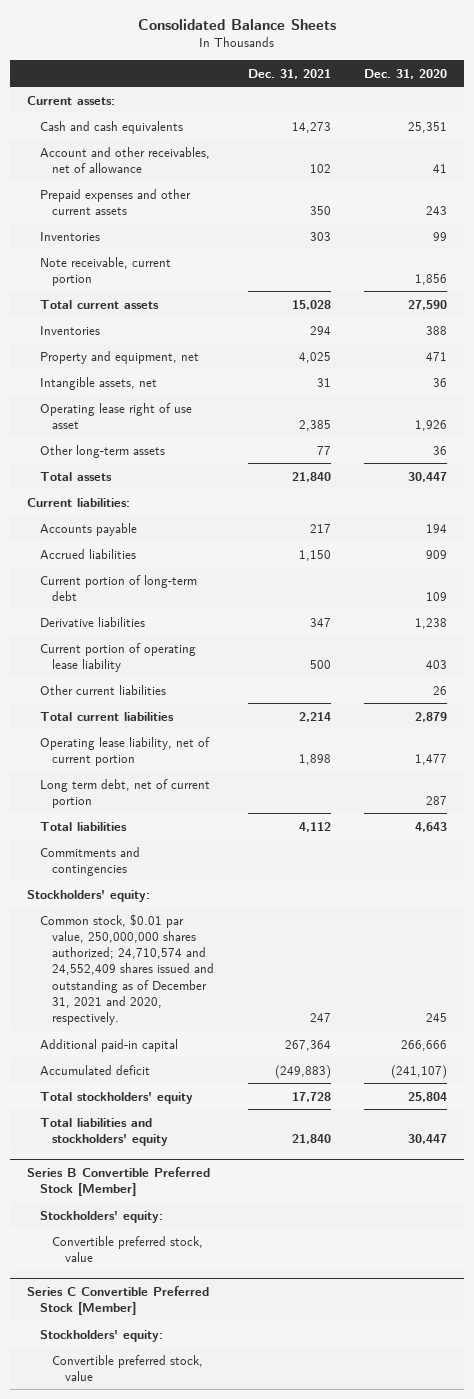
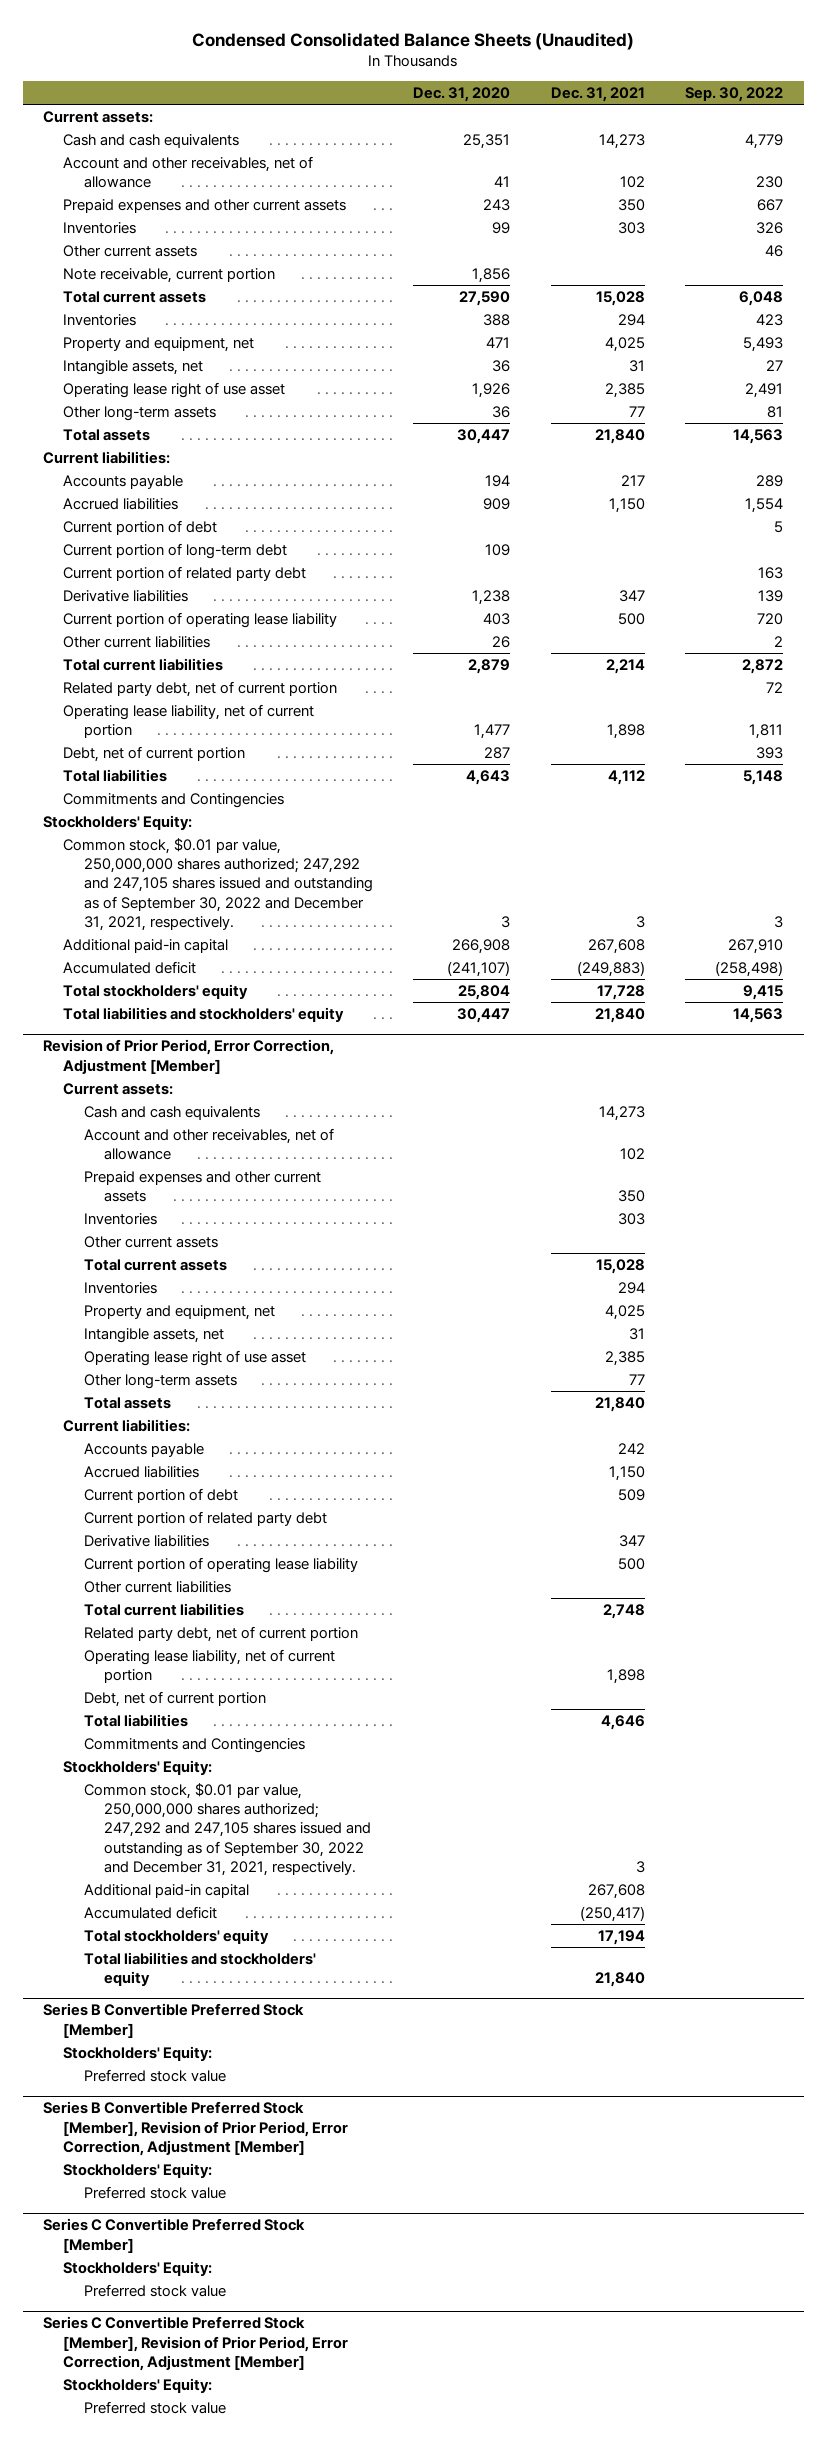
[138,19,337,31] Consolidated Balance Sheets -> [192,32,635,51] Condensed Consolidated Balance Sheets (Unaudited)
none -> [685,87,784,103] Sep. 30, 2022
none -> [63,244,198,257] Other current assets
none -> [63,519,218,535] Current portion of debt
none -> [63,565,307,581] Current portion of related party debt
none -> [63,680,338,697] Related party debt, net of current portion
[39,778,210,808] Long term debt, net of current portion -> [63,745,246,762] Debt, net of current portion
[39,846,140,876] Commitments and contingencies -> [63,792,285,808] Commitments and Contingencies
[27,889,151,902] Stockholders' equity: -> [43,814,193,830] Stockholders' Equity:
[39,913,215,1026] Common stock, $0.01 par value, 250,000,000 shares authorized; 24,710,574 and 24,552,409 shares issued and outstanding as of December 31, 2021 and 2020, respectively. -> [63,837,373,931] Common stock, $0.01 par value, 250,000,000 shares authorized; 247,292 and 247,105 shares issued and outstanding as of September 30, 2022 and December 31, 2021, respectively.
[309,1013,331,1023] 247 -> [635,915,645,928] 3
[426,1013,448,1023] 245 -> [501,915,511,928] 3
[284,1039,331,1051] 267,364 -> [587,938,645,954] 267,608
[401,1039,448,1051] 266,666 -> [452,938,511,954] 266,908
none -> [43,1039,335,1074] Revision of Prior Period, Error Correction, Adjustment [Member]
none -> [63,1082,174,1095] Current assets:
none -> [83,1105,260,1120] Cash and cash equivalents
none -> [83,1127,334,1161] Account and other receivables, net of allowance
none -> [83,1170,321,1203] Prepaid expenses and other current assets
none -> [83,1212,157,1225] Inventories
none -> [83,1235,218,1248] Other current assets
none -> [83,1258,227,1271] Total current assets
none -> [83,1281,157,1294] Inventories
none -> [83,1304,275,1320] Property and equipment, net
none -> [83,1327,224,1343] Intangible assets, net
none -> [83,1349,306,1366] Operating lease right of use asset
none -> [83,1373,237,1389] Other long-term assets
none -> [83,1396,171,1409] Total assets
none -> [63,1418,191,1432] Current liabilities:
none -> [83,1442,204,1457] Accounts payable
none -> [83,1465,199,1478] Accrued liabilities
none -> [83,1487,238,1503] Current portion of debt
none -> [83,1510,327,1526] Current portion of related party debt
none -> [83,1534,209,1547] Derivative liabilities
none -> [83,1556,358,1573] Current portion of operating lease liability
none -> [83,1580,231,1593] Other current liabilities
none -> [83,1602,244,1616] Total current liabilities
none -> [83,1625,358,1642] Related party debt, net of current portion
none -> [83,1648,335,1684] Operating lease liability, net of current portion
none -> [83,1690,266,1707] Debt, net of current portion
none -> [83,1713,188,1727] Total liabilities
none -> [83,1737,305,1753] Commitments and Contingencies
none -> [63,1759,213,1775] Stockholders' Equity:
none -> [83,1782,371,1876] Common stock, $0.01 par value, 250,000,000 shares authorized; 247,292 and 247,105 shares issued and outstanding as of September 30, 2022 and December 31, 2021, respectively.
none -> [83,1883,249,1898] Additional paid-in capital
none -> [83,1905,217,1919] Accumulated deficit
none -> [83,1928,269,1944] Total stockholders' equity
none -> [83,1951,316,1987] Total liabilities and stockholders' equity
[39,1210,163,1223] Stockholders' equity: -> [63,2045,213,2061] Stockholders' Equity:
[52,1235,204,1262] Convertible preferred stock, value -> [83,2068,226,2082] Preferred stock value
none -> [43,2101,349,2156] Series B Convertible Preferred Stock [Member], Revision of Prior Period, Error Correction, Adjustment [Member]
none -> [63,2162,213,2178] Stockholders' Equity:
none -> [83,2185,226,2199] Preferred stock value
[39,1329,163,1342] Stockholders' equity: -> [63,2260,213,2276] Stockholders' Equity:
[52,1354,204,1381] Convertible preferred stock, value -> [83,2283,226,2297] Preferred stock value
none -> [43,2316,349,2371] Series C Convertible Preferred Stock [Member], Revision of Prior Period, Error Correction, Adjustment [Member]
none -> [63,2377,213,2393] Stockholders' Equity:
none -> [83,2400,226,2414] Preferred stock value

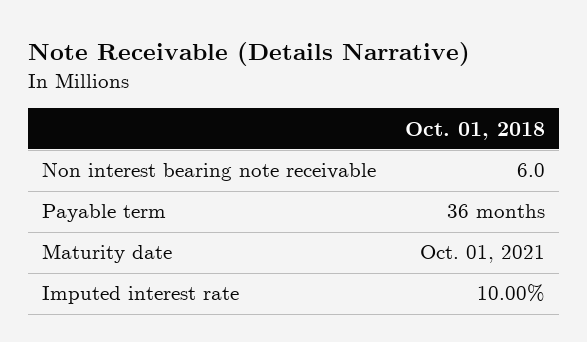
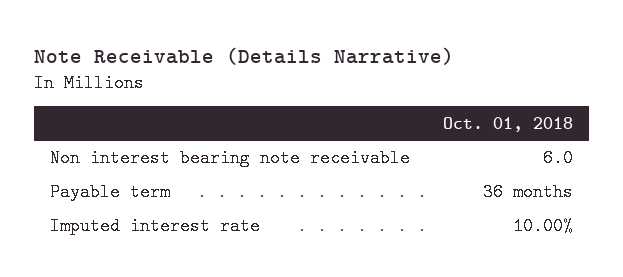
[42,244,173,264] Maturity date -> none

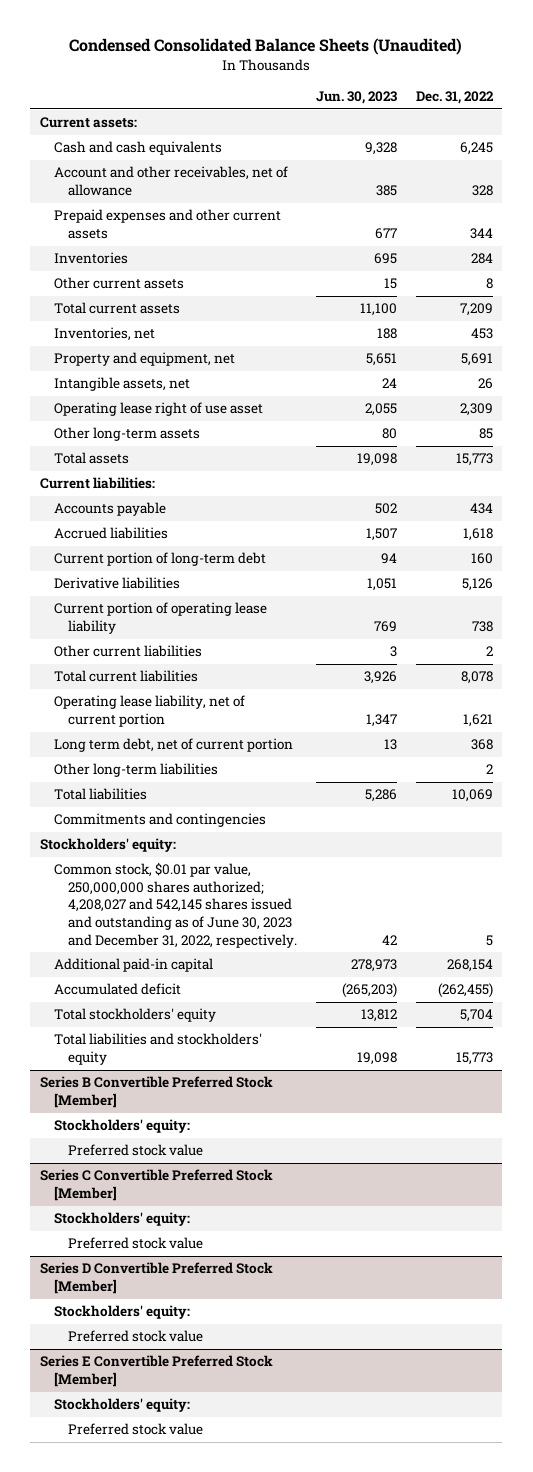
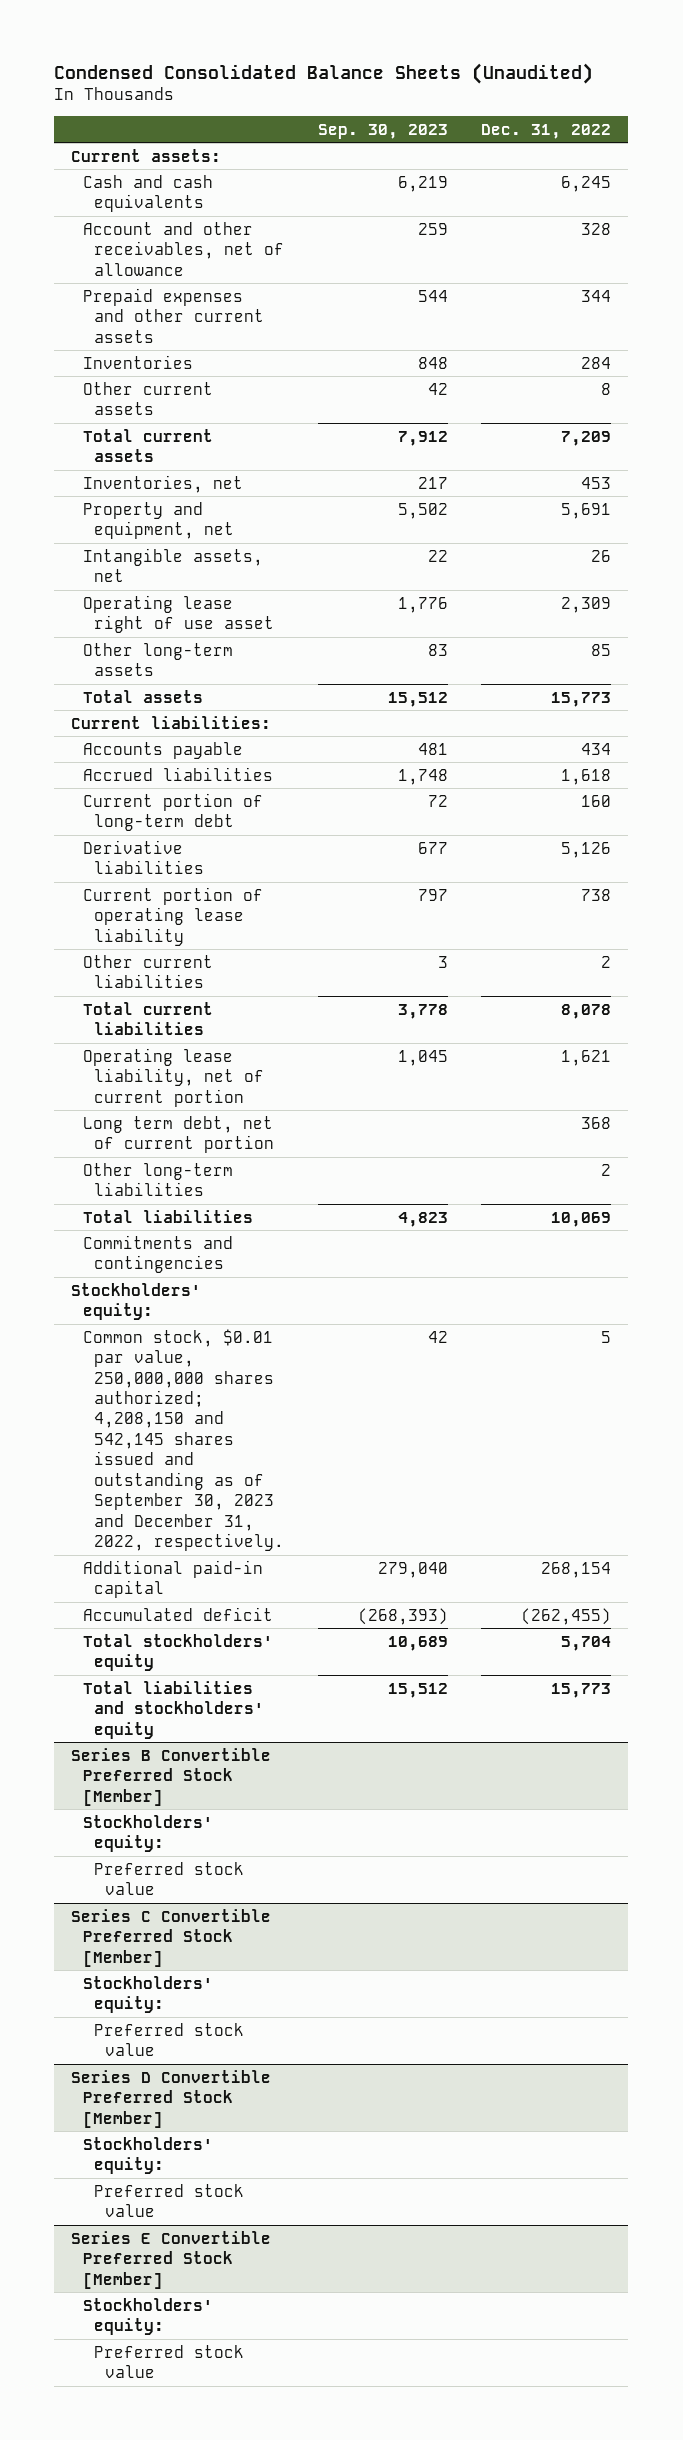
[315,91,397,105] Jun. 30, 2023 -> none
none -> [317,123,448,139] Sep. 30, 2023
[53,862,297,948] Common stock, $0.01 par value, 250,000,000 shares authorized; 4,208,027 and 542,145 shares issued and outstanding as of June 30, 2023 and December 31, 2022, respectively. -> [82,1328,285,1552] Common stock, $0.01 par value, 250,000,000 shares authorized; 4,208,150 and 542,145 shares issued and outstanding as of September 30, 2023 and December 31, 2022, respectively.

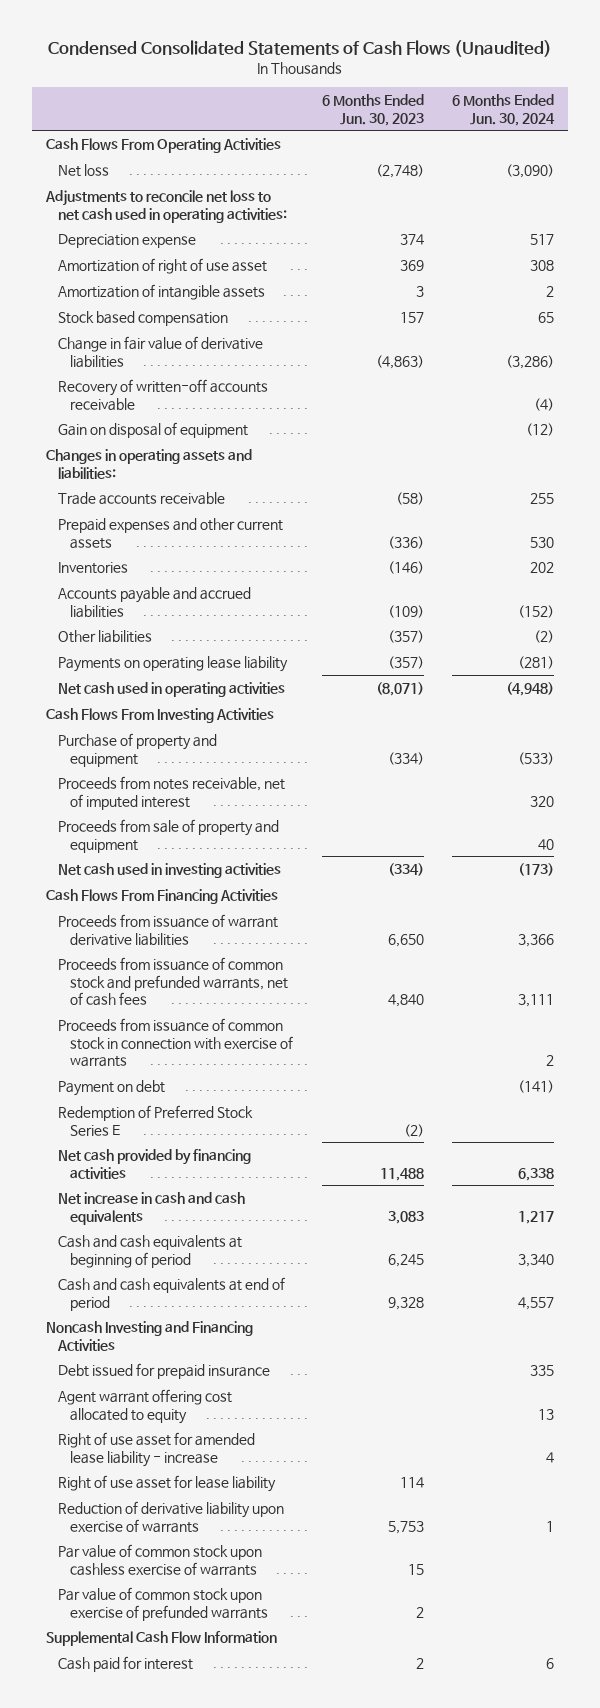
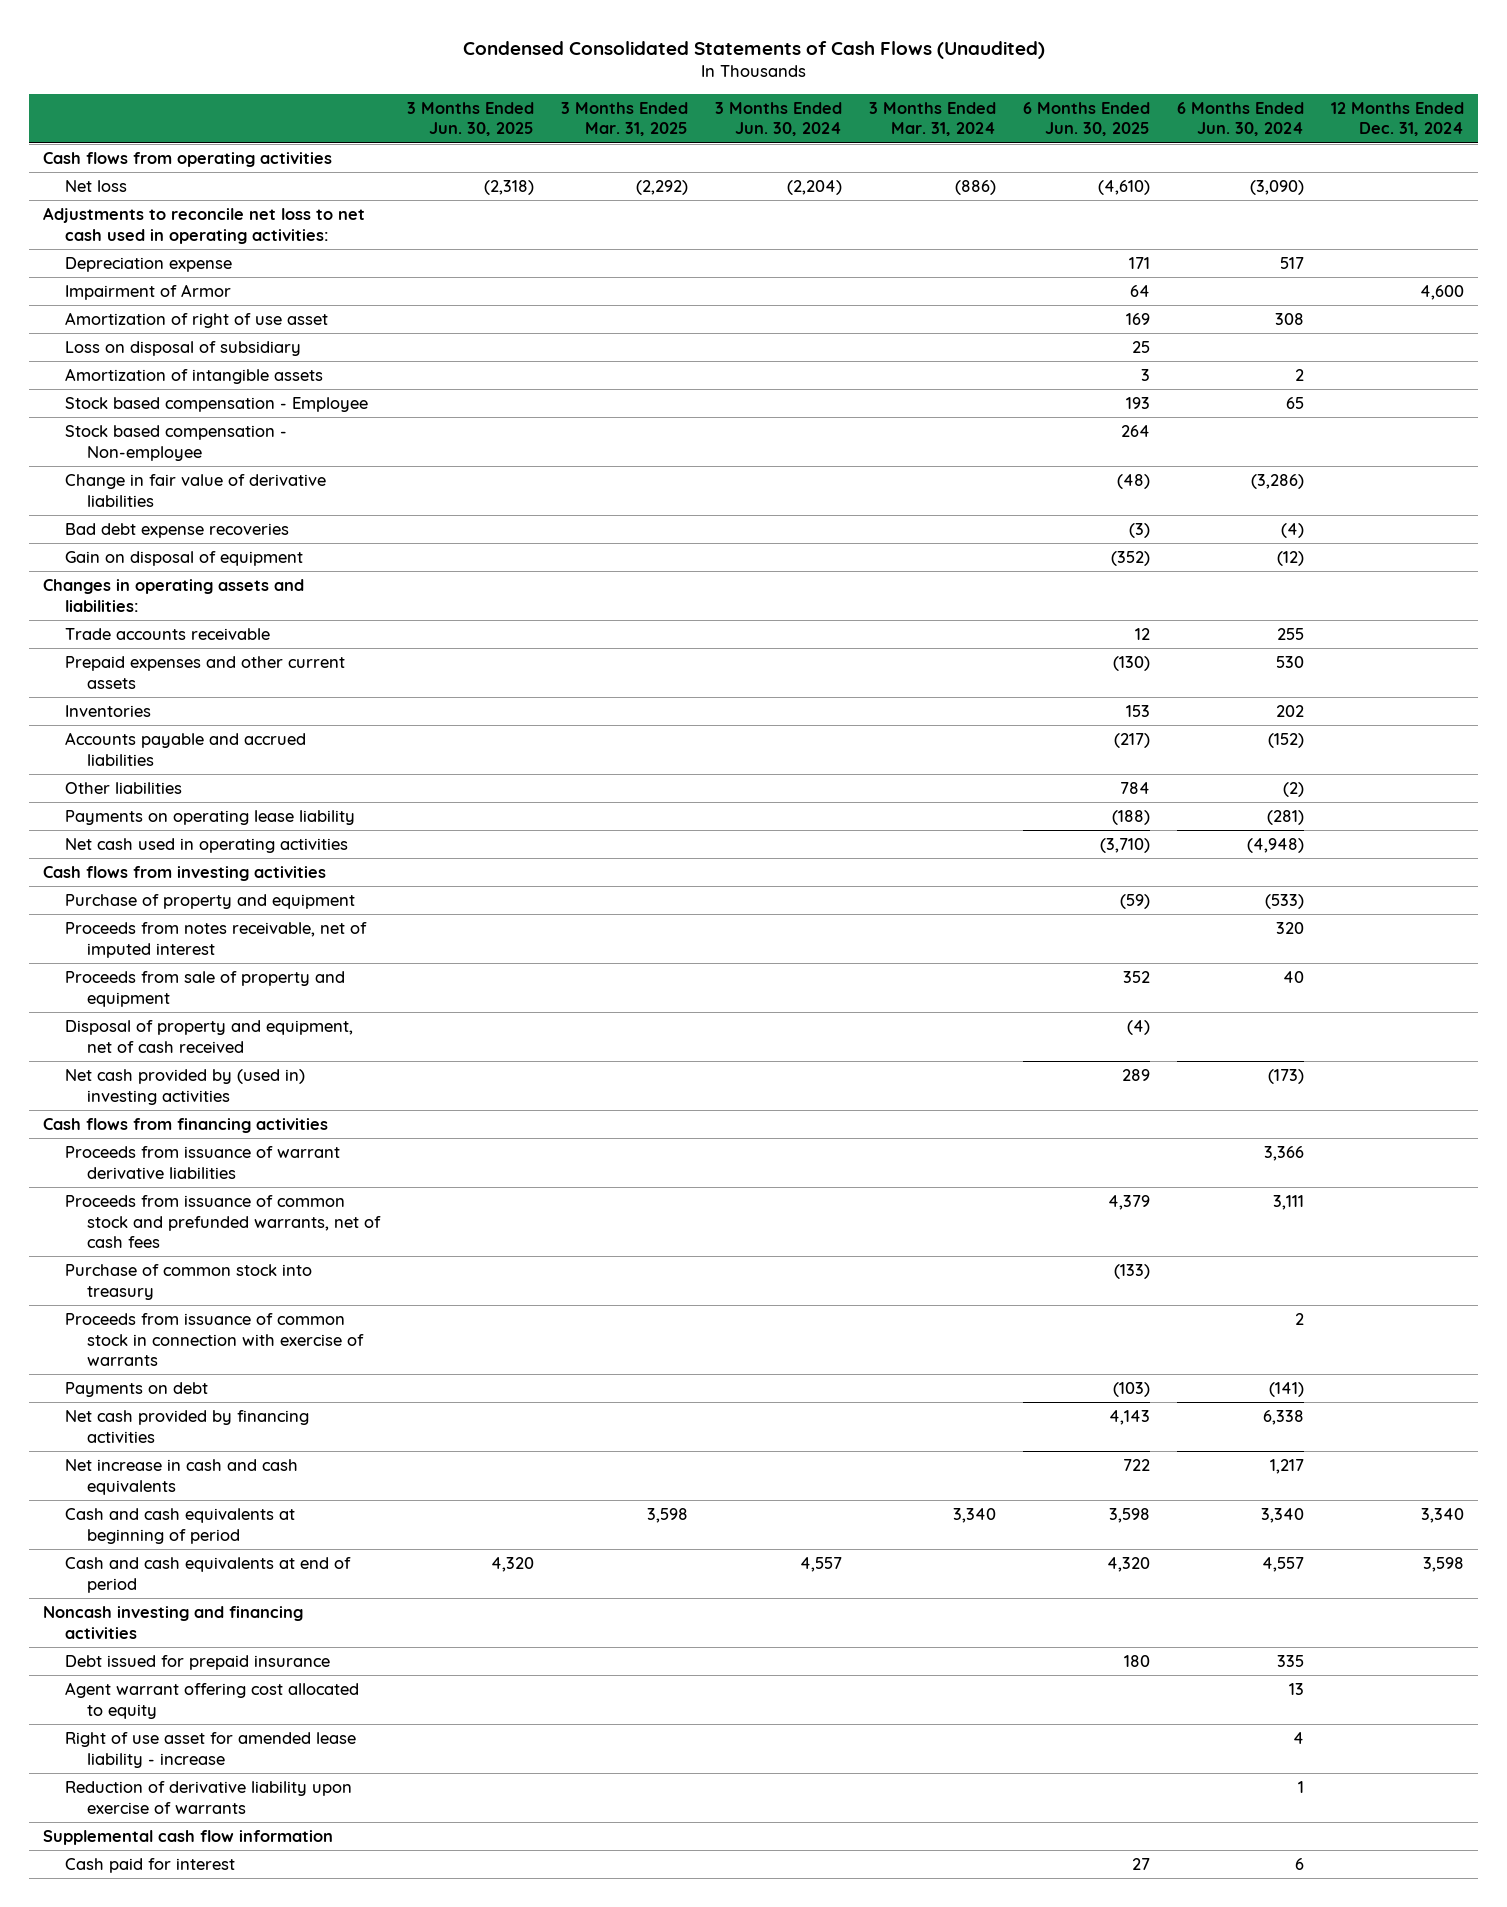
[321,94,424,126] 6 Months Ended Jun. 30, 2023 -> none
none -> [407,101,535,137] 3 Months Ended Jun. 30, 2025
none -> [561,101,689,137] 3 Months Ended Mar. 31, 2025
none -> [715,101,843,137] 3 Months Ended Jun. 30, 2024
none -> [869,101,997,137] 3 Months Ended Mar. 31, 2024
none -> [1023,101,1151,137] 6 Months Ended Jun. 30, 2025
none -> [1331,101,1465,137] 12 Months Ended Dec. 31, 2024
[45,137,281,153] Cash Flows From Operating Activities -> [42,152,332,168] Cash flows from operating activities
none -> [65,284,232,301] Impairment of Armor
none -> [65,341,302,357] Loss on disposal of subsidiary
[58,310,229,326] Stock based compensation -> [65,397,369,413] Stock based compensation - Employee
none -> [65,425,288,461] Stock based compensation - Non-employee
[58,378,269,411] Recovery of written-off accounts receivable -> [65,523,290,539] Bad debt expense recoveries
[45,707,274,723] Cash Flows From Investing Activities -> [42,866,326,882] Cash flows from investing activities
none -> [65,1020,354,1053] Disposal of property and equipment, net of cash received
[58,862,282,878] Net cash used in investing activities -> [65,1069,306,1105] Net cash provided by (used in) investing activities
[45,888,278,904] Cash Flows From Financing Activities -> [42,1118,328,1134] Cash flows from financing activities
none -> [65,1264,313,1300] Purchase of common stock into treasury
[58,1104,254,1136] Redemption of Preferred Stock Series E -> none
[58,1079,166,1096] Payment on debt -> [65,1382,209,1398] Payments on debt
[45,1320,253,1351] Noncash Investing and Financing Activities -> [42,1606,303,1639] Noncash investing and financing activities
[58,1474,277,1492] Right of use asset for lease liability -> none
[58,1543,263,1576] Par value of common stock upon cashless exercise of warrants -> none
[58,1586,269,1621] Par value of common stock upon exercise of prefunded warrants -> none
[45,1630,277,1646] Supplemental Cash Flow Information -> [42,1830,333,1846] Supplemental cash flow information

